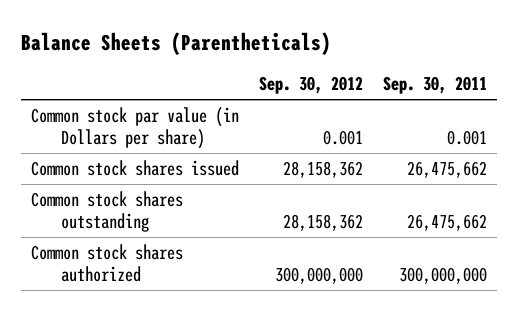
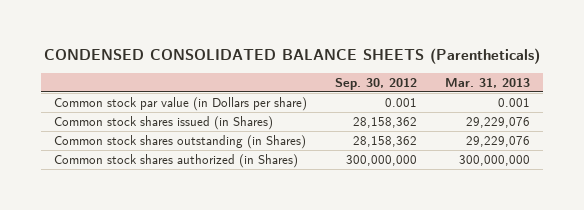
[20,31,331,55] Balance Sheets (Parentheticals) -> [44,48,541,65] CONDENSED CONSOLIDATED BALANCE SHEETS (Parentheticals)
[382,76,487,95] Sep. 30, 2011 -> none
none -> [444,77,530,88] Mar. 31, 2013
[30,159,239,176] Common stock shares issued -> [54,115,274,130] Common stock shares issued (in Shares)
[30,190,183,233] Common stock shares outstanding -> [54,134,307,149] Common stock shares outstanding (in Shares)
[30,243,183,283] Common stock shares authorized -> [54,153,299,168] Common stock shares authorized (in Shares)

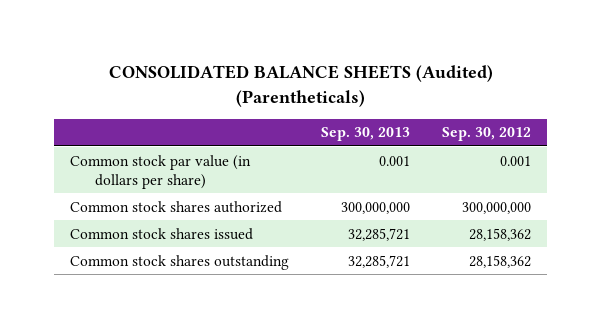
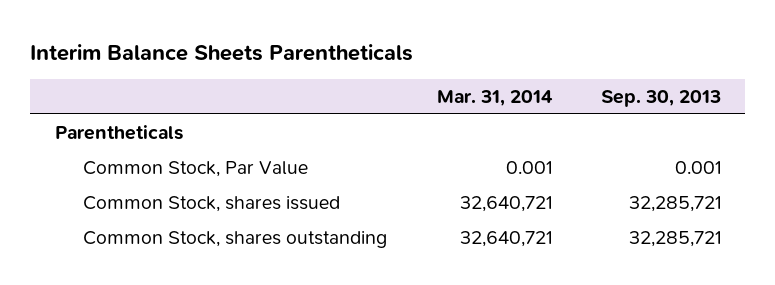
[108,65,493,107] CONSOLIDATED BALANCE SHEETS (Audited) (Parentheticals) -> [29,43,413,61] Interim Balance Sheets Parentheticals
[441,127,531,142] Sep. 30, 2012 -> none
none -> [436,90,553,107] Mar. 31, 2014
[70,200,283,213] Common stock shares authorized -> none
none -> [54,124,183,140] Parentheticals
[70,154,252,189] Common stock par value (in dollars per share) -> [83,160,309,177] Common Stock, Par Value
[70,227,254,240] Common stock shares issued -> [83,195,341,212] Common Stock, shares issued
[70,254,290,270] Common stock shares outstanding -> [83,230,388,248] Common Stock, shares outstanding

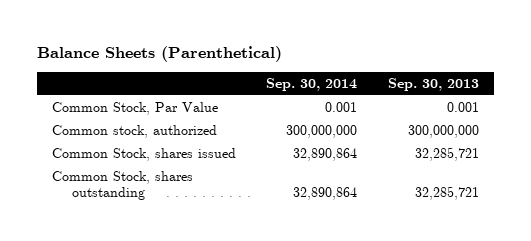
[29,43,413,61] Interim Balance Sheets Parentheticals -> [37,46,283,63] Balance Sheets (Parenthetical)
[436,90,553,107] Mar. 31, 2014 -> none
none -> [266,78,358,92] Sep. 30, 2014
[54,124,183,140] Parentheticals -> none
none -> [52,125,218,139] Common stock, authorized

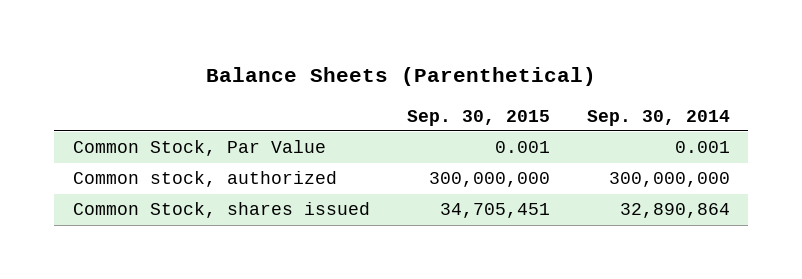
[387,78,479,92] Sep. 30, 2013 -> none
none -> [406,109,550,126] Sep. 30, 2015
[52,171,194,200] Common Stock, shares outstanding -> none

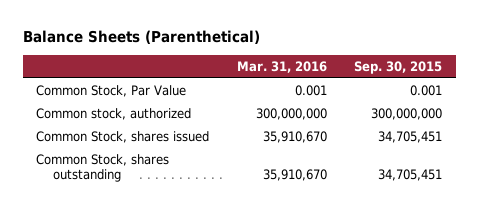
[586,109,730,126] Sep. 30, 2014 -> none
none -> [236,60,327,73] Mar. 31, 2016
none -> [36,154,170,183] Common Stock, shares outstanding

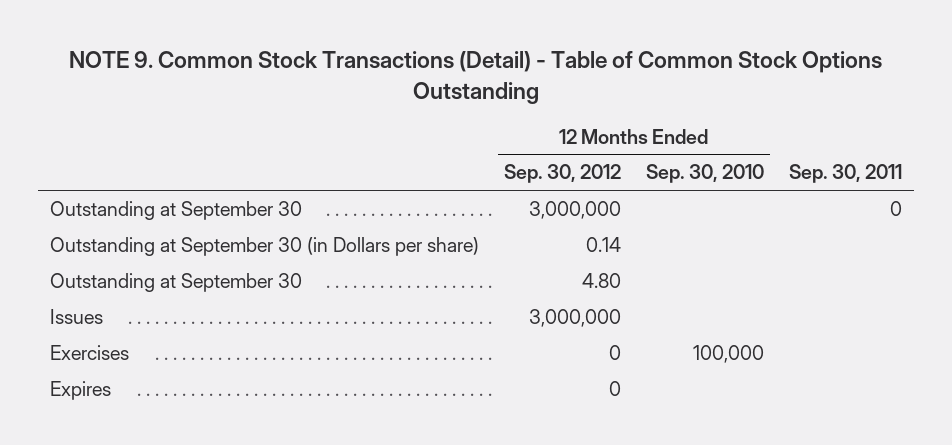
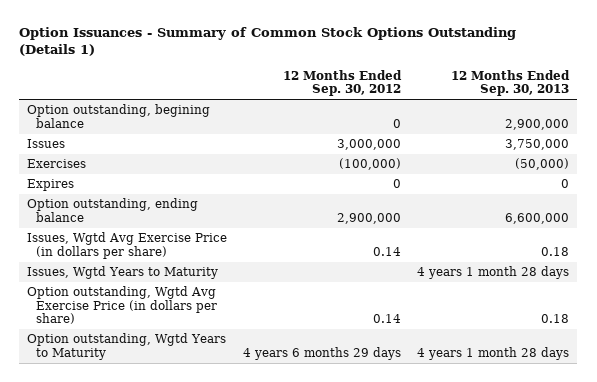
[69,51,883,104] NOTE 9. Common Stock Transactions (Detail) - Table of Common Stock Options Outstanding -> [19,26,517,57] Option Issuances - Summary of Common Stock Options Outstanding (Details 1)
[646,164,765,184] Sep. 30, 2010 -> none
[789,164,903,184] Sep. 30, 2011 -> none
none -> [451,69,571,97] 12 Months Ended Sep. 30, 2013
[50,201,303,221] Outstanding at September 30 -> none
[50,237,480,257] Outstanding at September 30 (in Dollars per share) -> none
[50,273,303,293] Outstanding at September 30 -> none
none -> [27,104,211,128] Option outstanding, begining balance
[609,345,622,361] 0 -> [339,158,402,171] (100,000)
none -> [27,198,199,222] Option outstanding, ending balance
none -> [27,232,228,259] Issues, Wgtd Avg Exercise Price (in dollars per share)
none -> [27,266,219,280] Issues, Wgtd Years to Maturity
none -> [27,286,218,325] Option outstanding, Wgtd Avg Exercise Price (in dollars per share)
none -> [27,333,227,360] Option outstanding, Wgtd Years to Maturity

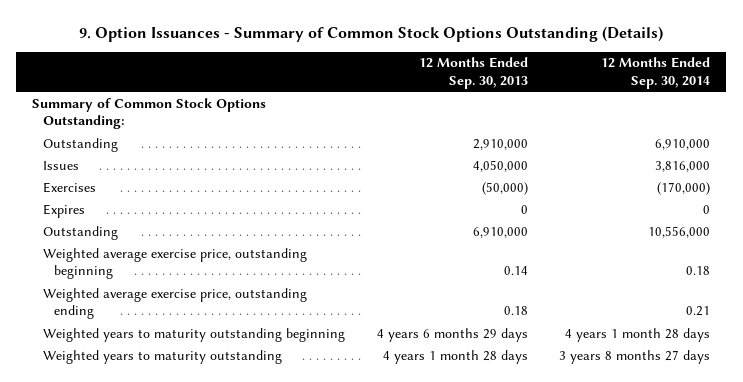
[19,26,517,57] Option Issuances - Summary of Common Stock Options Outstanding (Details 1) -> [79,25,664,42] 9. Option Issuances - Summary of Common Stock Options Outstanding (Details)
[283,69,403,97] 12 Months Ended Sep. 30, 2012 -> none
none -> [601,57,711,89] 12 Months Ended Sep. 30, 2014
none -> [32,97,267,130] Summary of Common Stock Options Outstanding:
[27,104,211,128] Option outstanding, begining balance -> [42,137,118,152] Outstanding
[505,118,570,130] 2,900,000 -> [472,138,528,150] 2,910,000
[505,139,570,151] 3,750,000 -> [472,159,528,172] 4,050,000
[27,232,228,259] Issues, Wgtd Avg Exercise Price (in dollars per share) -> none
[27,266,219,280] Issues, Wgtd Years to Maturity -> none
[27,198,199,222] Option outstanding, ending balance -> [42,225,118,240] Outstanding
[505,212,570,224] 6,600,000 -> [472,226,528,238] 6,910,000
[27,286,218,325] Option outstanding, Wgtd Avg Exercise Price (in dollars per share) -> [42,247,307,280] Weighted average exercise price, outstanding beginning
[541,314,570,324] 0.18 -> [503,266,528,276] 0.14
none -> [42,287,307,320] Weighted average exercise price, outstanding ending
none -> [42,327,345,342] Weighted years to maturity outstanding beginning
[27,333,227,360] Option outstanding, Wgtd Years to Maturity -> [42,349,282,364] Weighted years to maturity outstanding

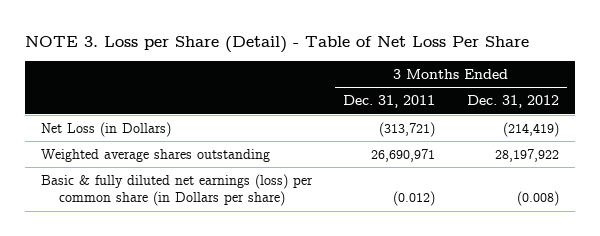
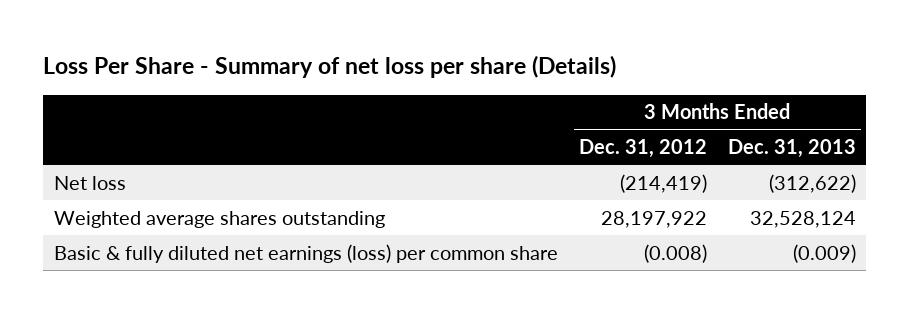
[24,35,529,53] NOTE 3. Loss per Share (Detail) - Table of Net Loss Per Share -> [43,55,617,79] Loss Per Share - Summary of net loss per share (Details)
[343,95,436,109] Dec. 31, 2011 -> none
none -> [727,139,856,159] Dec. 31, 2013
[40,122,171,138] Net Loss (in Dollars) -> [53,175,126,190] Net loss
[40,174,313,207] Basic & fully diluted net earnings (loss) per common share (in Dollars per share) -> [53,243,558,263] Basic & fully diluted net earnings (loss) per common share

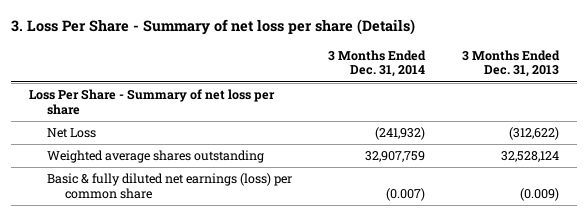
[43,55,617,79] Loss Per Share - Summary of net loss per share (Details) -> [11,18,416,35] 3. Loss Per Share - Summary of net loss per share (Details)
[578,139,707,159] Dec. 31, 2012 -> none
none -> [328,49,427,78] 3 Months Ended Dec. 31, 2014
none -> [29,89,276,116] Loss Per Share - Summary of net loss per share
[53,175,126,190] Net loss -> [47,128,97,139] Net Loss

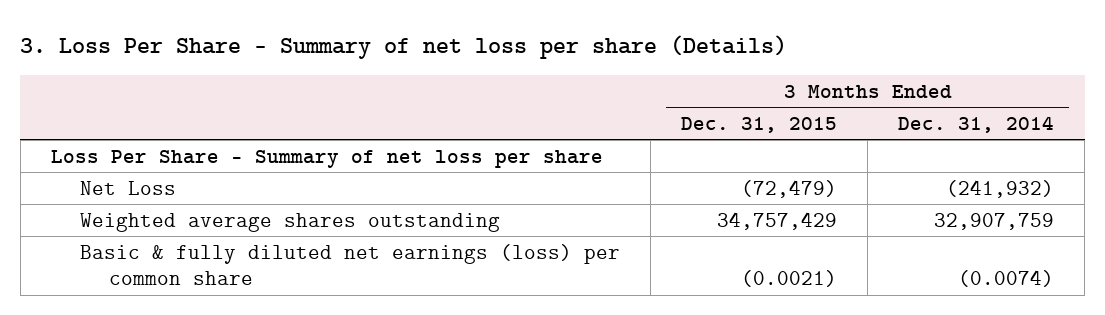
[461,49,560,78] 3 Months Ended Dec. 31, 2013 -> none
none -> [681,116,838,133] Dec. 31, 2015
[386,188,426,202] (0.007) -> [958,270,1055,288] (0.0074)

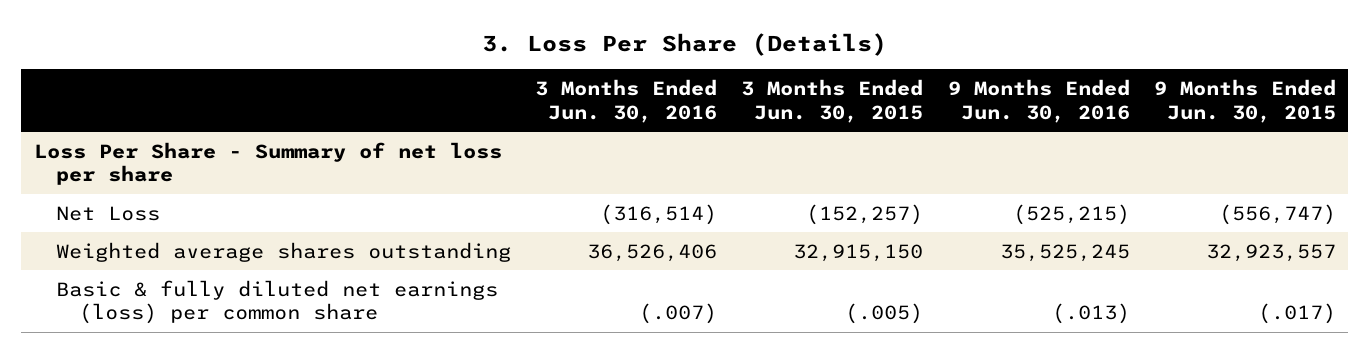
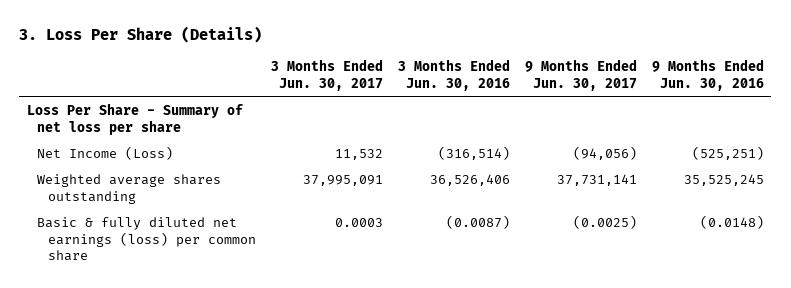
[741,78,924,123] 3 Months Ended Jun. 30, 2015 -> none
[1153,78,1336,123] 9 Months Ended Jun. 30, 2015 -> none
none -> [270,58,383,91] 3 Months Ended Jun. 30, 2017
none -> [524,58,637,91] 9 Months Ended Jun. 30, 2017
[56,205,161,221] Net Loss -> [37,145,174,160] Net Income (Loss)
[1012,203,1130,225] (525,215) -> [691,145,764,160] (525,251)
[639,303,718,325] (.007) -> [445,214,510,229] (0.0087)
[1051,303,1130,325] (.013) -> [699,214,764,229] (0.0148)

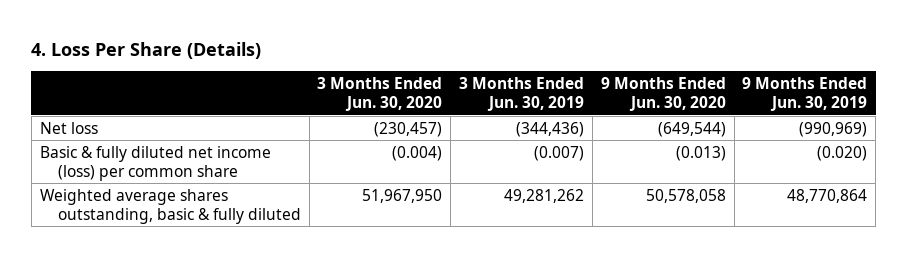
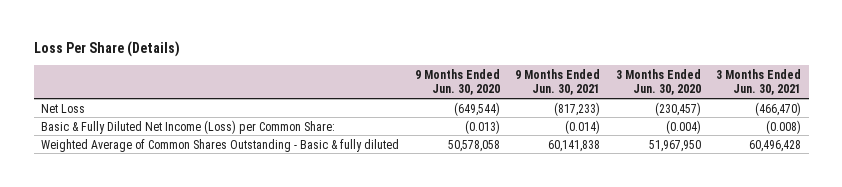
[31,41,262,59] 4. Loss Per Share (Details) -> [33,40,180,57] Loss Per Share (Details)
[459,77,585,112] 3 Months Ended Jun. 30, 2019 -> none
[742,77,868,112] 9 Months Ended Jun. 30, 2019 -> none
none -> [515,68,601,96] 9 Months Ended Jun. 30, 2021
none -> [716,68,802,96] 3 Months Ended Jun. 30, 2021
[39,121,98,134] Net loss -> [41,103,86,113] Net Loss
[39,145,271,181] Basic & fully diluted net income (loss) per common share -> [41,119,336,134] Basic & Fully Diluted Net Income (Loss) per Common Share:
[39,188,301,224] Weighted average shares outstanding, basic & fully diluted -> [41,138,400,152] Weighted Average of Common Shares Outstanding - Basic & fully diluted

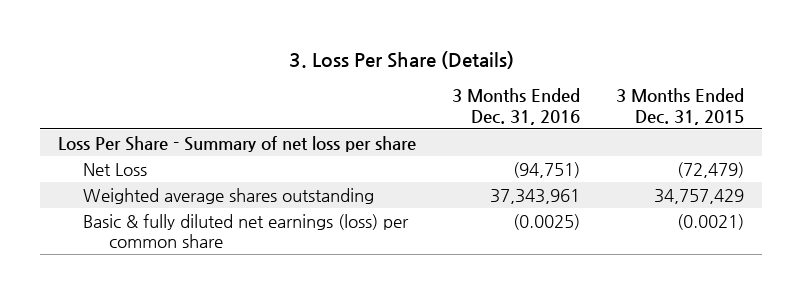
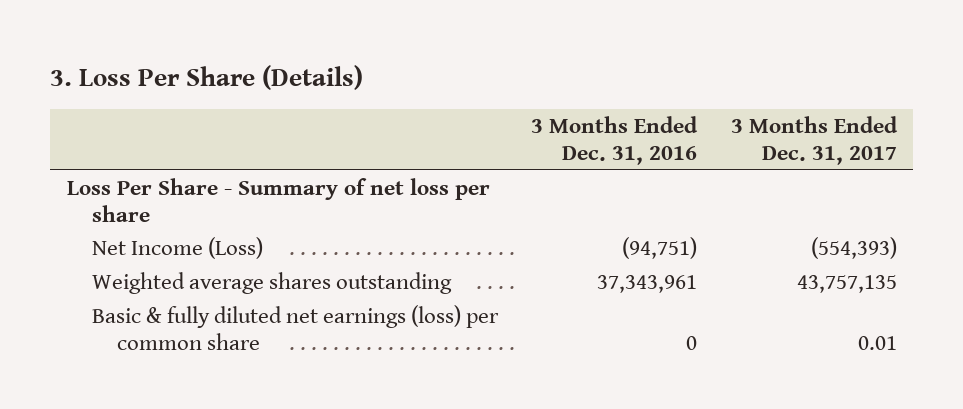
[615,87,744,125] 3 Months Ended Dec. 31, 2015 -> none
none -> [730,116,898,165] 3 Months Ended Dec. 31, 2017
[83,162,148,176] Net Loss -> [92,237,264,260] Net Income (Loss)
[512,213,580,230] (0.0025) -> [686,335,698,350] 0

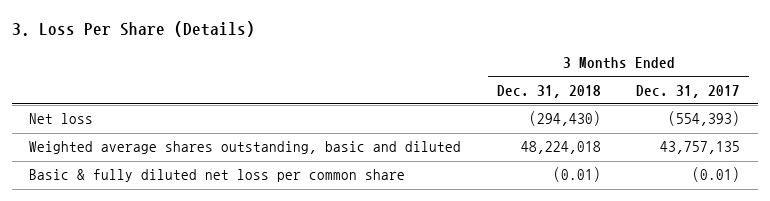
[531,116,699,165] 3 Months Ended Dec. 31, 2016 -> none
none -> [496,84,601,98] Dec. 31, 2018
[66,178,490,222] Loss Per Share - Summary of net loss per share -> none
[92,237,264,260] Net Income (Loss) -> [29,113,94,125] Net loss
[92,272,453,295] Weighted average shares outstanding -> [29,141,462,155] Weighted average shares outstanding, basic and diluted
[92,305,500,350] Basic & fully diluted net earnings (loss) per common share -> [29,169,406,183] Basic & fully diluted net loss per common share
[857,335,897,350] 0.01 -> [692,167,741,183] (0.01)

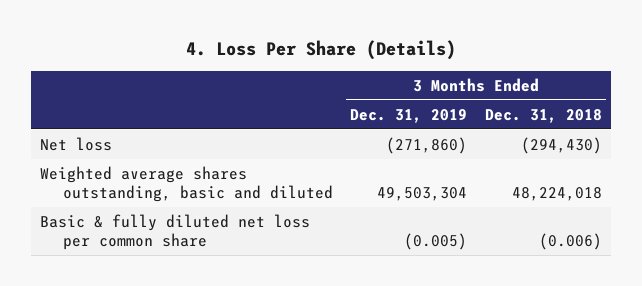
[11,20,255,37] 3. Loss Per Share (Details) -> [185,40,456,61] 4. Loss Per Share (Details)
[636,84,741,98] Dec. 31, 2017 -> none
none -> [350,108,468,123] Dec. 31, 2019
[552,167,601,183] (0.01) -> [538,232,602,250] (0.006)

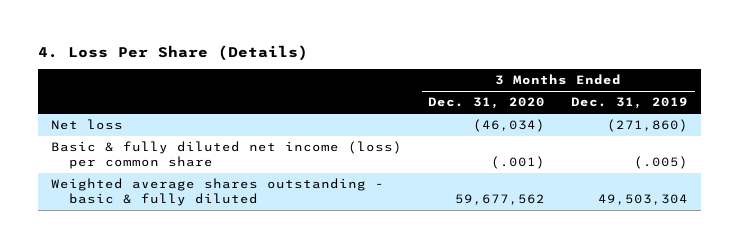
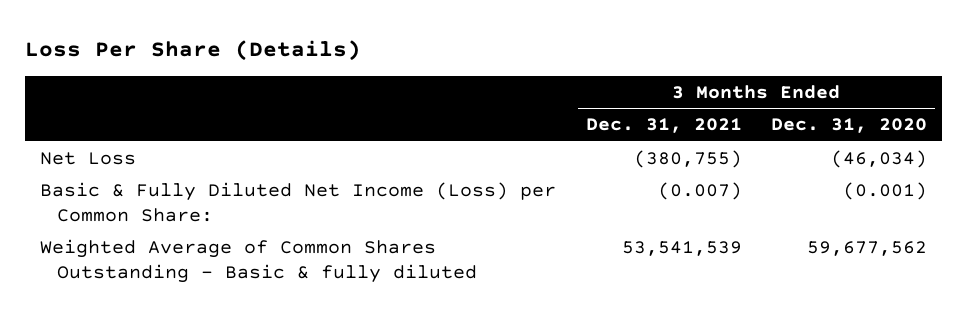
[37,44,308,61] 4. Loss Per Share (Details) -> [25,40,362,62] Loss Per Share (Details)
[571,97,689,110] Dec. 31, 2019 -> none
none -> [585,118,742,134] Dec. 31, 2021
[50,119,123,131] Net loss -> [40,151,137,165] Net Loss
[50,141,402,169] Basic & fully diluted net income (loss) per common share -> [40,181,557,222] Basic & Fully Diluted Net Income (Loss) per Common Share:
[491,155,546,169] (.001) -> [843,181,928,200] (0.001)
[50,178,384,206] Weighted average shares outstanding - basic & fully diluted -> [40,238,477,283] Weighted Average of Common Shares Outstanding - Basic & fully diluted

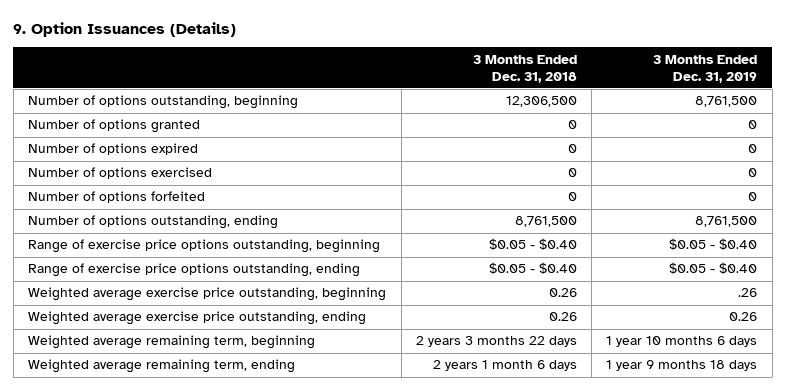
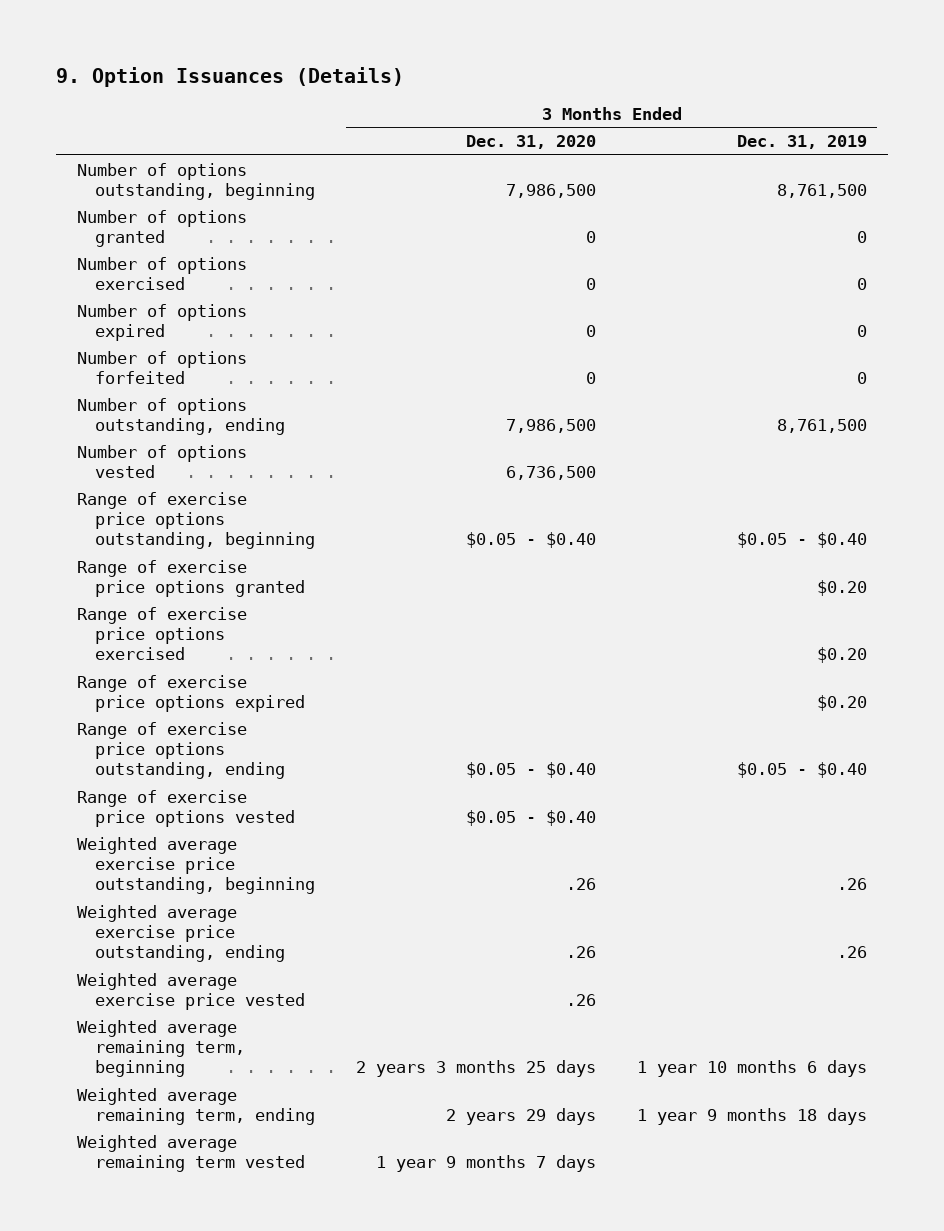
[472,54,577,83] 3 Months Ended Dec. 31, 2018 -> none
none -> [466,135,597,150] Dec. 31, 2020
[28,143,199,156] Number of options expired -> [76,303,247,342] Number of options expired
none -> [76,444,247,479] Number of options vested
none -> [76,559,306,598] Range of exercise price options granted
none -> [76,606,247,661] Range of exercise price options exercised
none -> [76,674,306,713] Range of exercise price options expired
none -> [76,789,296,828] Range of exercise price options vested
[729,312,758,322] 0.26 -> [837,946,868,959] .26
none -> [76,972,306,1011] Weighted average exercise price vested
none -> [76,1134,306,1173] Weighted average remaining term vested

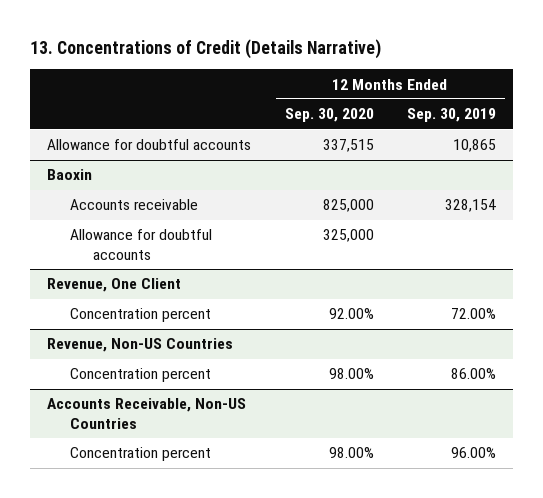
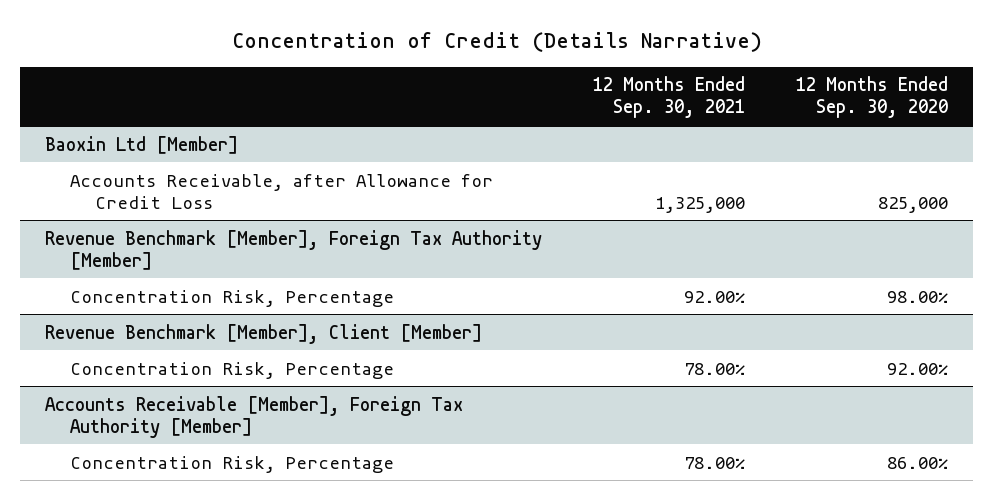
[29,38,381,59] 13. Concentrations of Credit (Details Narrative) -> [231,32,762,53] Concentration of Credit (Details Narrative)
[407,108,497,123] Sep. 30, 2019 -> none
none -> [593,76,746,119] 12 Months Ended Sep. 30, 2021
[46,139,251,151] Allowance for doubtful accounts -> none
[46,169,92,181] Baoxin -> none
[70,229,213,261] Allowance for doubtful accounts -> none
[46,278,181,293] Revenue, One Client -> none
[46,338,233,353] Revenue, Non-US Countries -> none
[46,398,246,430] Accounts Receivable, Non-US Countries -> none
none -> [45,135,239,154] Baoxin Ltd [Member]
[70,199,199,211] Accounts receivable -> [70,173,494,209] Accounts Receivable, after Allowance for Credit Loss
none -> [45,229,543,270] Revenue Benchmark [Member], Foreign Tax Authority [Member]
[70,308,212,323] Concentration percent -> [70,289,395,307] Concentration Risk, Percentage
[328,308,374,320] 92.00% -> [886,290,948,303] 98.00%
none -> [45,323,483,344] Revenue Benchmark [Member], Client [Member]
[70,368,212,383] Concentration percent -> [70,361,395,379] Concentration Risk, Percentage
[328,368,374,380] 98.00% -> [886,362,948,375] 92.00%
none -> [45,395,464,438] Accounts Receivable [Member], Foreign Tax Authority [Member]
[70,447,212,462] Concentration percent -> [70,455,395,473] Concentration Risk, Percentage
[328,447,374,459] 98.00% -> [886,456,948,469] 86.00%

